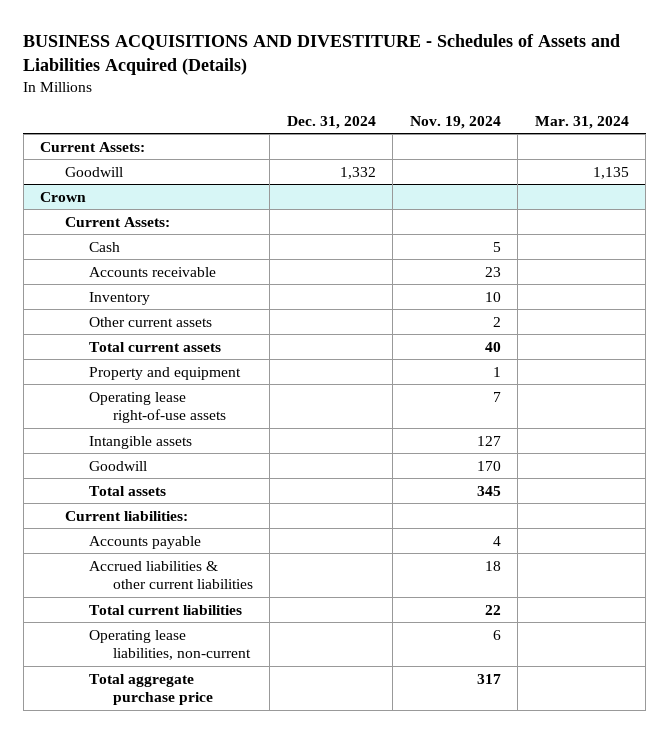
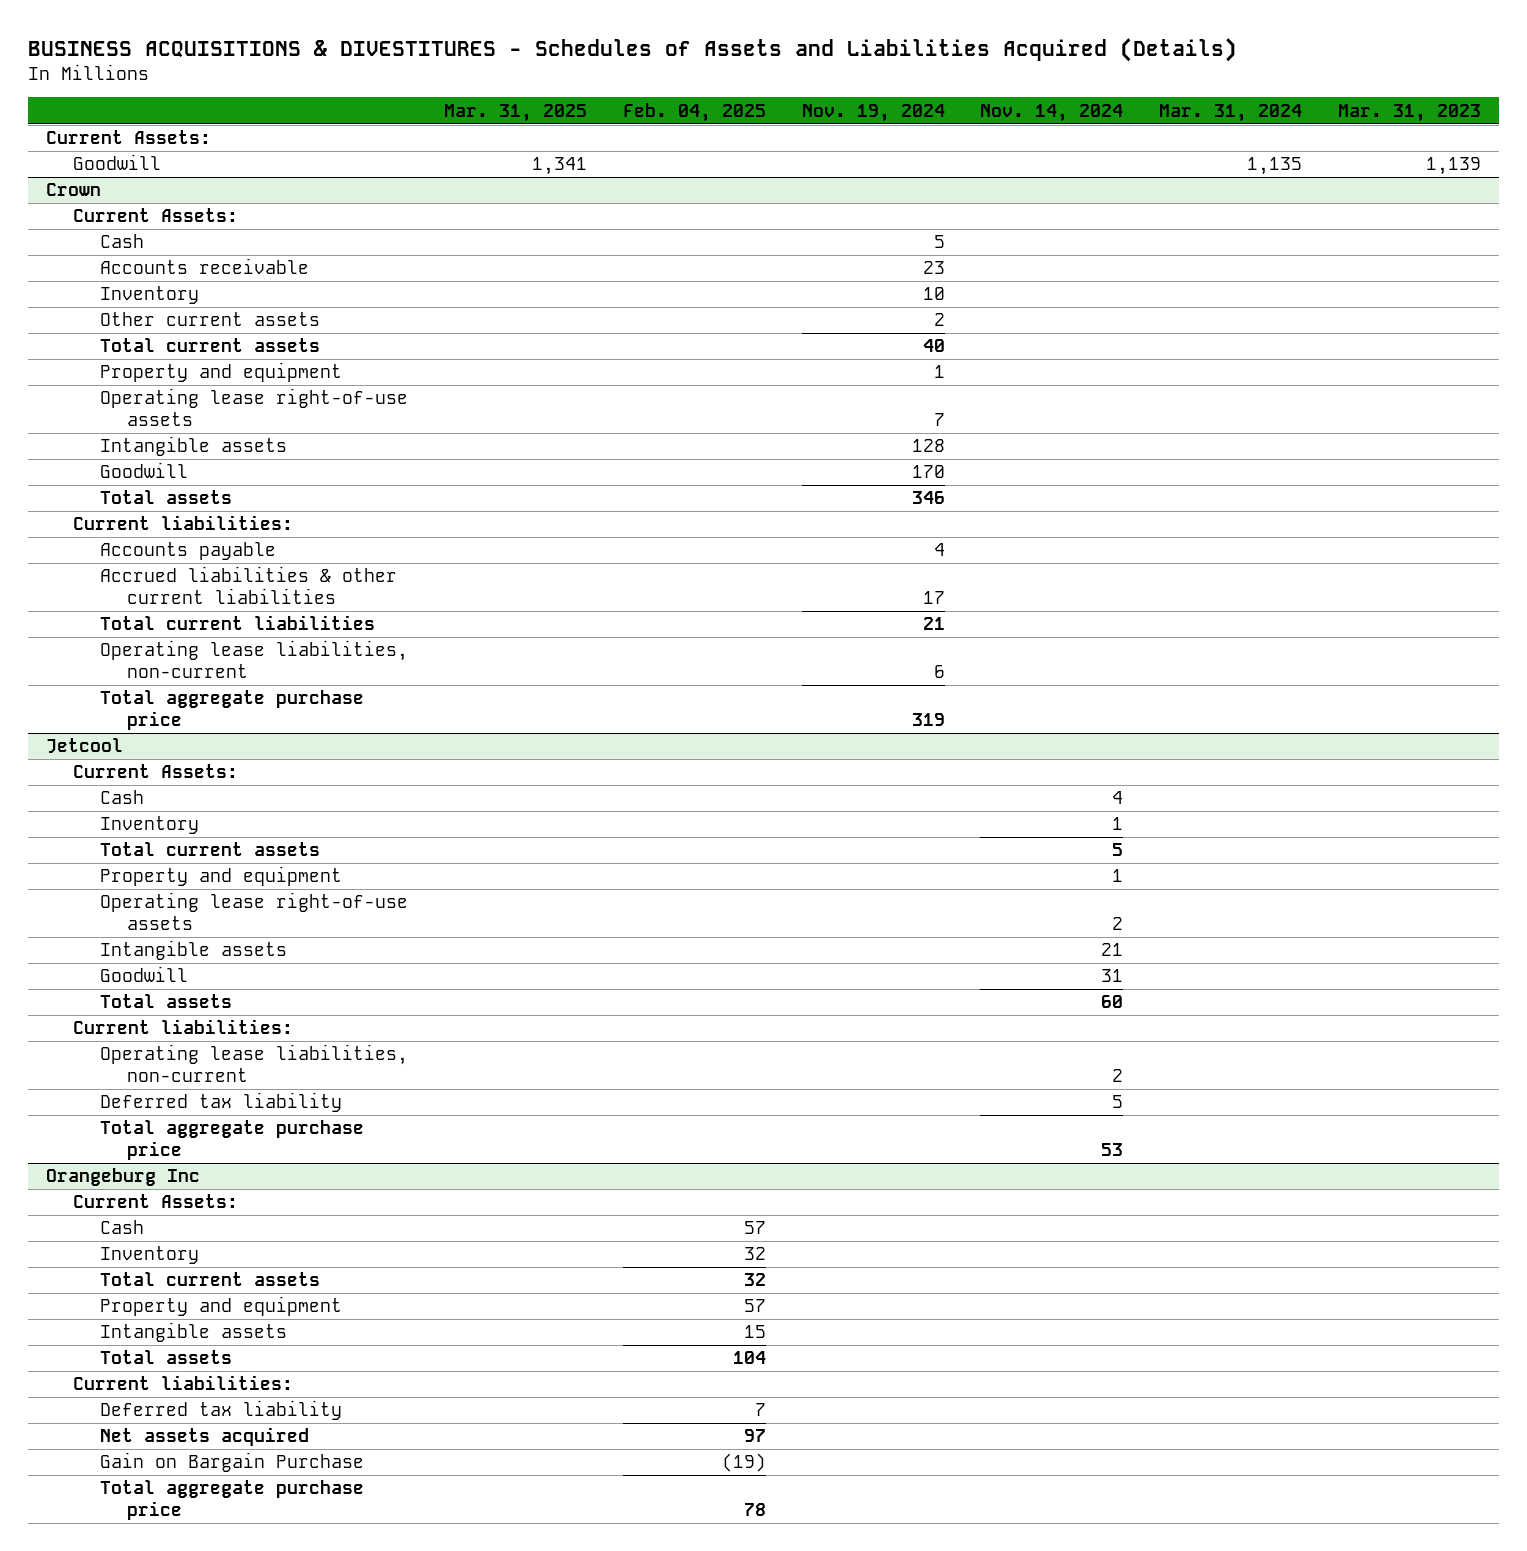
[23,34,621,76] BUSINESS ACQUISITIONS AND DIVESTITURE - Schedules of Assets and Liabilities Acquired (Details) -> [28,37,1238,62] BUSINESS ACQUISITIONS & DIVESTITURES - Schedules of Assets and Liabilities Acquired (Details)
[286,115,376,129] Dec. 31, 2024 -> none
none -> [444,103,588,122] Mar. 31, 2025
none -> [622,102,766,122] Feb. 04, 2025
none -> [980,103,1124,122] Nov. 14, 2024
none -> [1337,103,1481,122] Mar. 31, 2023
[476,435,501,446] 127 -> [911,439,945,453] 128
[476,485,501,496] 345 -> [911,491,945,505] 346
[484,560,501,571] 18 -> [922,590,945,604] 17
[484,604,501,615] 22 -> [922,617,945,631] 21
[476,673,501,684] 317 -> [911,712,945,726] 319
none -> [46,738,124,754] Jetcool
none -> [73,764,239,779] Current Assets:
none -> [100,790,145,805] Cash
none -> [100,816,200,835] Inventory
none -> [100,842,321,857] Total current assets
none -> [100,866,343,887] Property and equipment
none -> [100,892,409,930] Operating lease right-of-use assets
none -> [100,940,288,961] Intangible assets
none -> [100,966,189,983] Goodwill
none -> [100,994,233,1009] Total assets
none -> [73,1019,294,1035] Current liabilities:
none -> [100,1044,409,1082] Operating lease liabilities, non-current
none -> [100,1092,343,1113] Deferred tax liability
none -> [100,1120,365,1160] Total aggregate purchase price
none -> [46,1168,201,1187] Orangeburg Inc
none -> [73,1194,239,1209] Current Assets:
none -> [100,1220,145,1235] Cash
none -> [100,1246,200,1265] Inventory
none -> [100,1272,321,1287] Total current assets
none -> [100,1296,343,1317] Property and equipment
none -> [100,1322,288,1343] Intangible assets
none -> [100,1350,233,1365] Total assets
none -> [73,1375,294,1391] Current liabilities:
none -> [100,1400,343,1421] Deferred tax liability
none -> [100,1427,310,1447] Net assets acquired
none -> [100,1452,365,1473] Gain on Bargain Purchase
none -> [100,1480,365,1520] Total aggregate purchase price

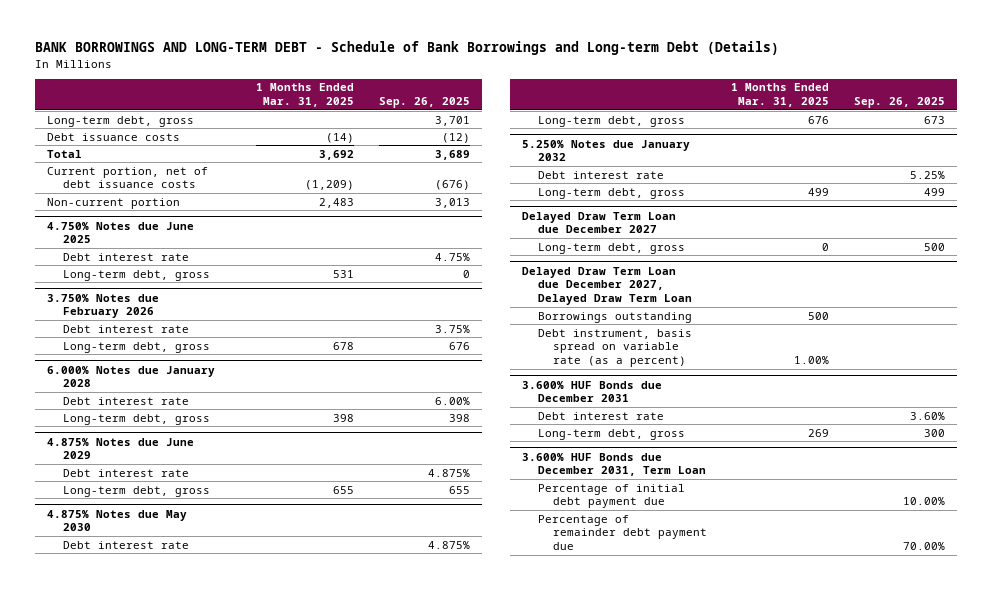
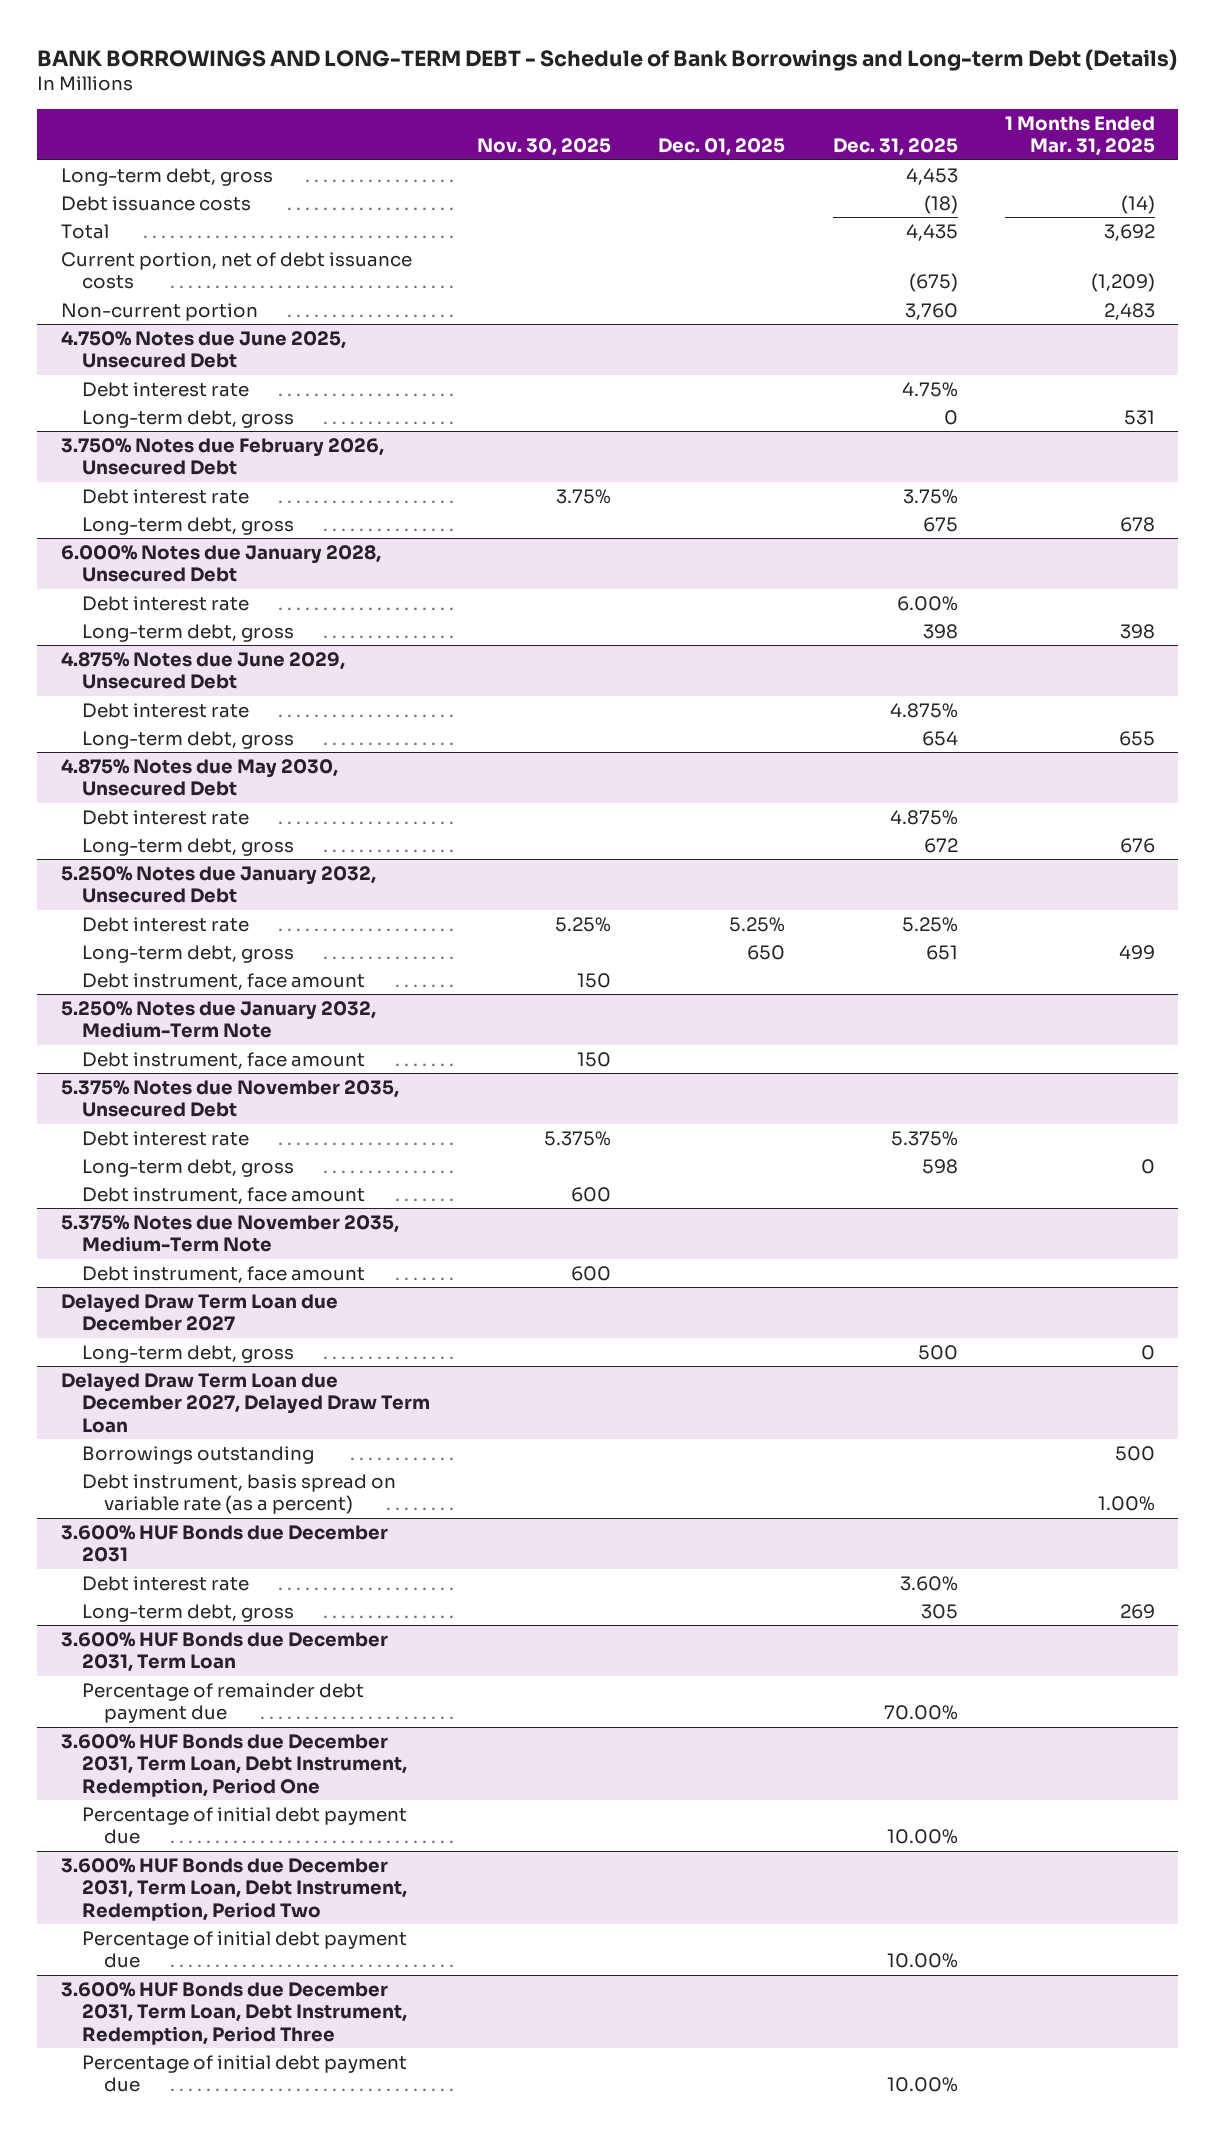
[378,97,470,109] Sep. 26, 2025 -> none
none -> [477,138,612,157] Nov. 30, 2025
none -> [658,138,786,157] Dec. 01, 2025
none -> [832,138,958,157] Dec. 31, 2025
[47,221,195,244] 4.750% Notes due June 2025 -> [60,330,346,369] 4.750% Notes due June 2025, Unsecured Debt
[47,293,160,319] 3.750% Notes due February 2026 -> [60,437,384,476] 3.750% Notes due February 2026, Unsecured Debt
[47,365,216,388] 6.000% Notes due January 2028 -> [60,544,381,583] 6.000% Notes due January 2028, Unsecured Debt
[47,437,195,460] 4.875% Notes due June 2029 -> [60,651,345,690] 4.875% Notes due June 2029, Unsecured Debt
[47,509,188,532] 4.875% Notes due May 2030 -> [60,758,338,797] 4.875% Notes due May 2030, Unsecured Debt
[522,139,691,162] 5.250% Notes due January 2032 -> [60,865,376,904] 5.250% Notes due January 2032, Unsecured Debt
none -> [82,972,366,990] Debt instrument, face amount
none -> [60,1000,376,1039] 5.250% Notes due January 2032, Medium-Term Note
none -> [82,1051,366,1069] Debt instrument, face amount
none -> [60,1079,399,1118] 5.375% Notes due November 2035, Unsecured Debt
none -> [82,1130,250,1146] Debt interest rate
none -> [82,1158,295,1177] Long-term debt, gross
none -> [82,1186,366,1204] Debt instrument, face amount
none -> [60,1214,399,1253] 5.375% Notes due November 2035, Medium-Term Note
none -> [82,1265,366,1283] Debt instrument, face amount
[537,483,685,509] Percentage of initial debt payment due -> none
none -> [60,1733,408,1798] 3.600% HUF Bonds due December 2031, Term Loan, Debt Instrument, Redemption, Period One
none -> [82,1806,408,1845] Percentage of initial debt payment due
none -> [60,1857,408,1922] 3.600% HUF Bonds due December 2031, Term Loan, Debt Instrument, Redemption, Period Two
none -> [82,1930,408,1969] Percentage of initial debt payment due
none -> [60,1981,408,2046] 3.600% HUF Bonds due December 2031, Term Loan, Debt Instrument, Redemption, Period Three
none -> [82,2054,408,2093] Percentage of initial debt payment due

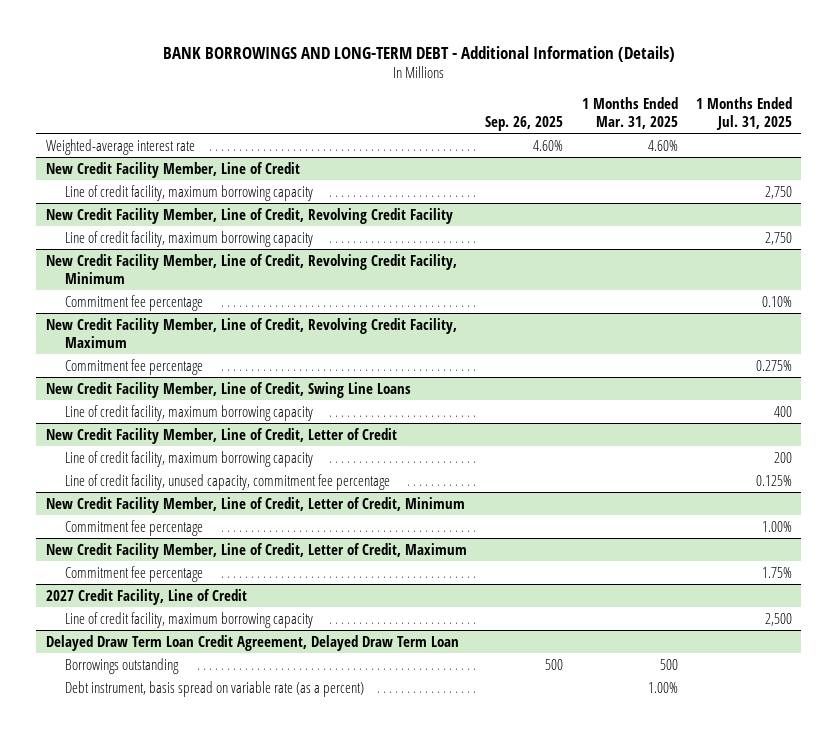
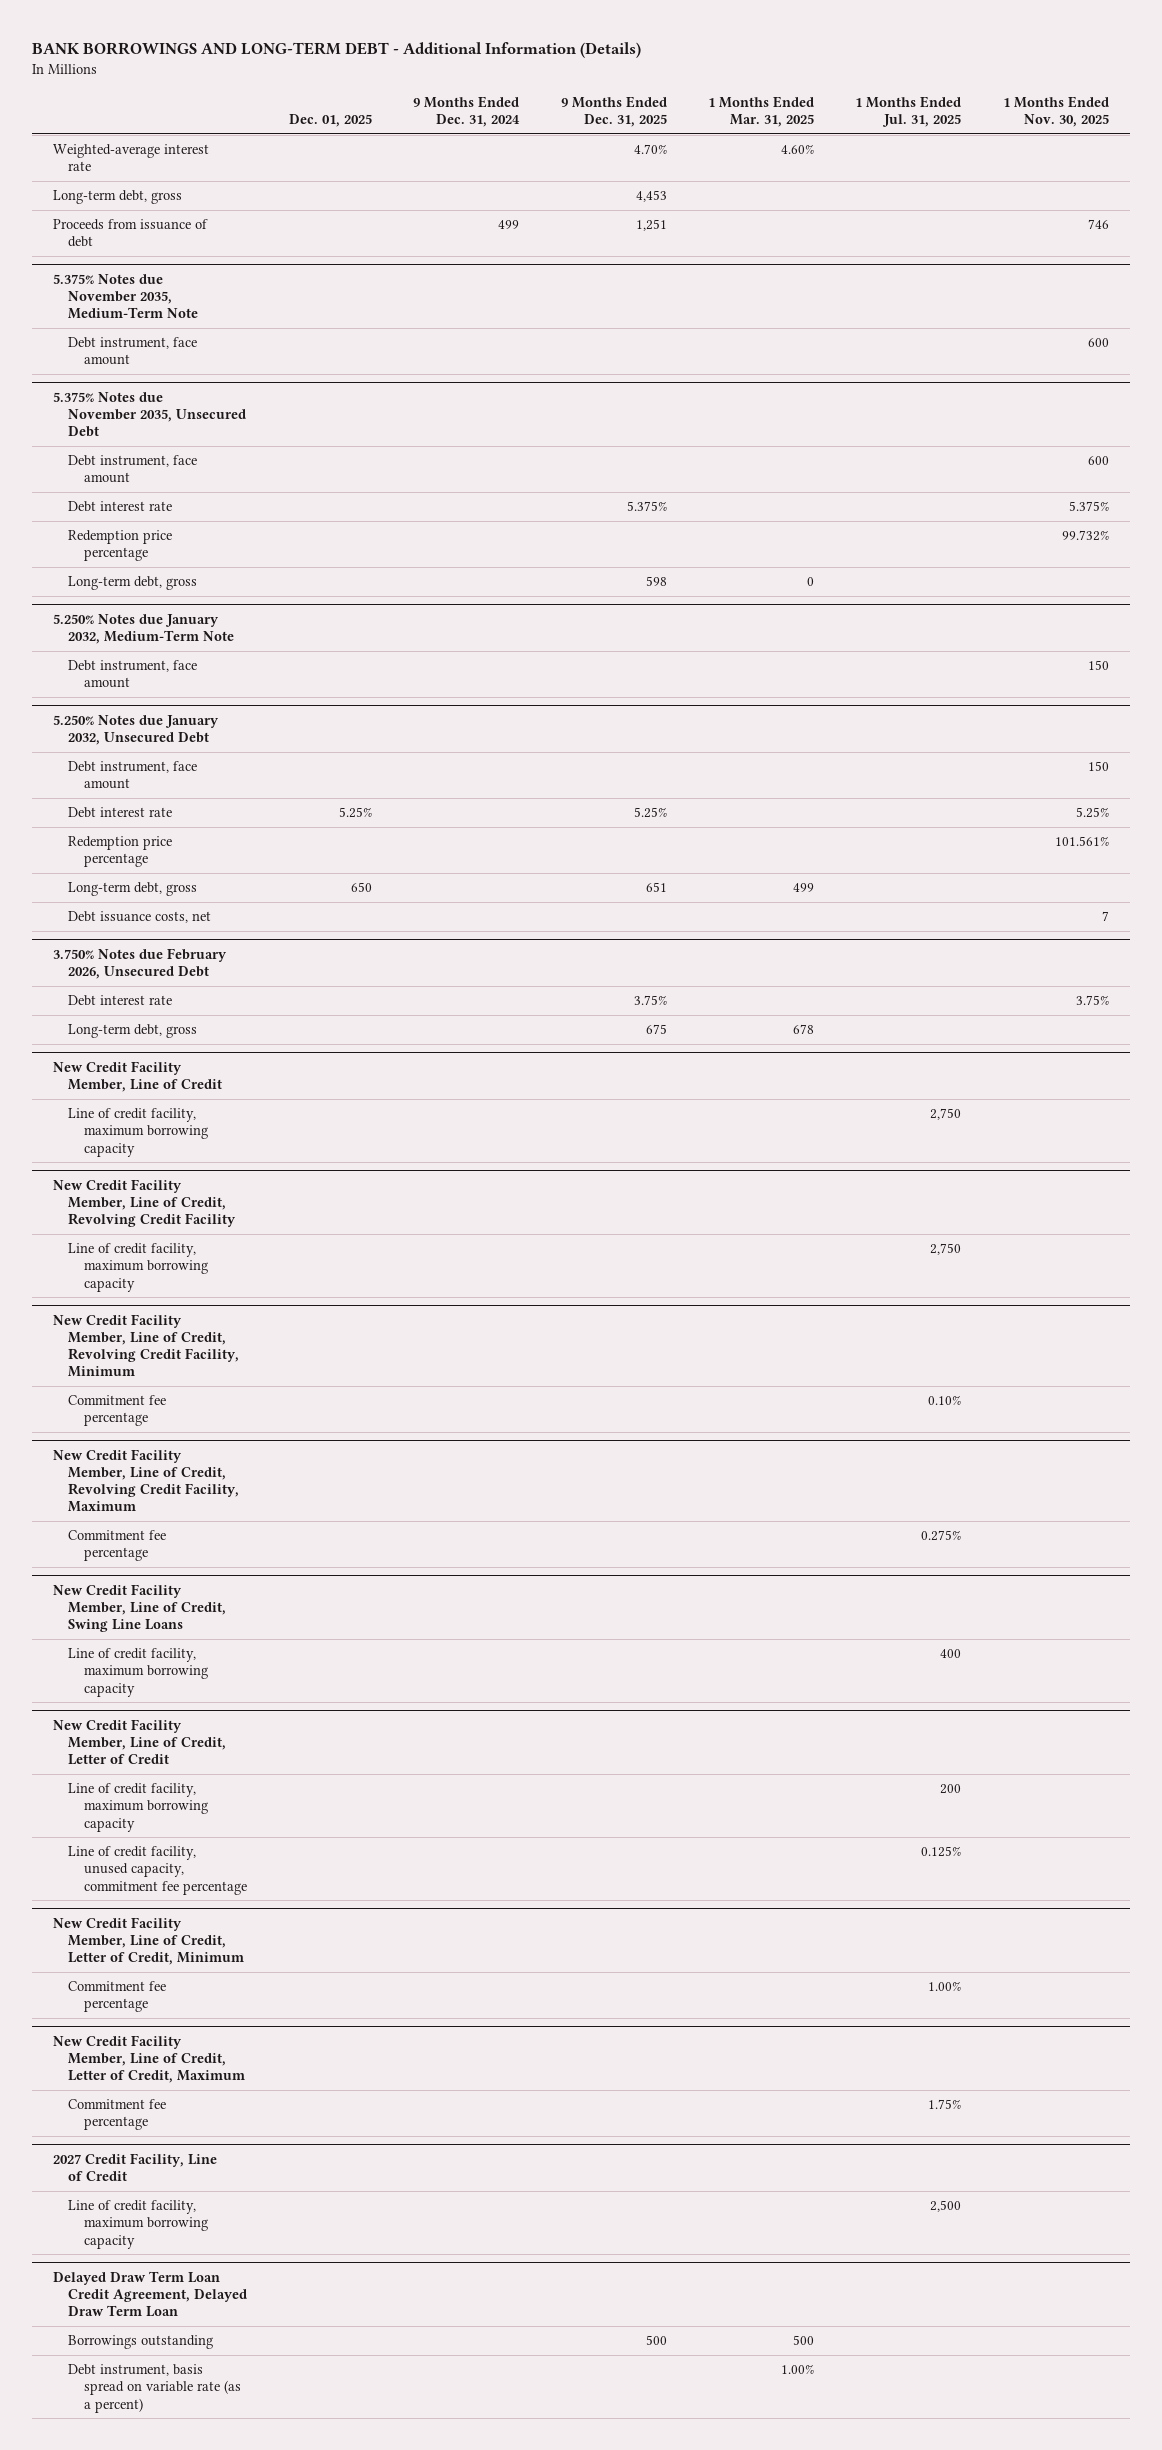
[485,116,564,132] Sep. 26, 2025 -> none
none -> [288,114,372,128] Dec. 01, 2025
none -> [413,95,521,128] 9 Months Ended Dec. 31, 2024
none -> [560,95,667,128] 9 Months Ended Dec. 31, 2025
none -> [1002,95,1109,128] 1 Months Ended Nov. 30, 2025
none -> [52,190,182,205] Long-term debt, gross
none -> [52,219,208,248] Proceeds from issuance of debt
none -> [52,273,199,320] 5.375% Notes due November 2035, Medium-Term Note
none -> [68,337,198,366] Debt instrument, face amount
none -> [52,391,247,438] 5.375% Notes due November 2035, Unsecured Debt
none -> [68,455,198,484] Debt instrument, face amount
none -> [68,501,173,513] Debt interest rate
none -> [68,530,173,562] Redemption price percentage
none -> [68,576,198,591] Long-term debt, gross
none -> [52,613,235,644] 5.250% Notes due January 2032, Medium-Term Note
none -> [68,660,198,689] Debt instrument, face amount
none -> [52,714,219,745] 5.250% Notes due January 2032, Unsecured Debt
none -> [68,761,198,790] Debt instrument, face amount
none -> [68,807,173,819] Debt interest rate
none -> [68,836,173,868] Redemption price percentage
none -> [68,882,198,897] Long-term debt, gross
none -> [68,911,212,924] Debt issuance costs, net
none -> [52,947,227,979] 3.750% Notes due February 2026, Unsecured Debt
none -> [68,995,173,1007] Debt interest rate
none -> [68,1024,198,1039] Long-term debt, gross

